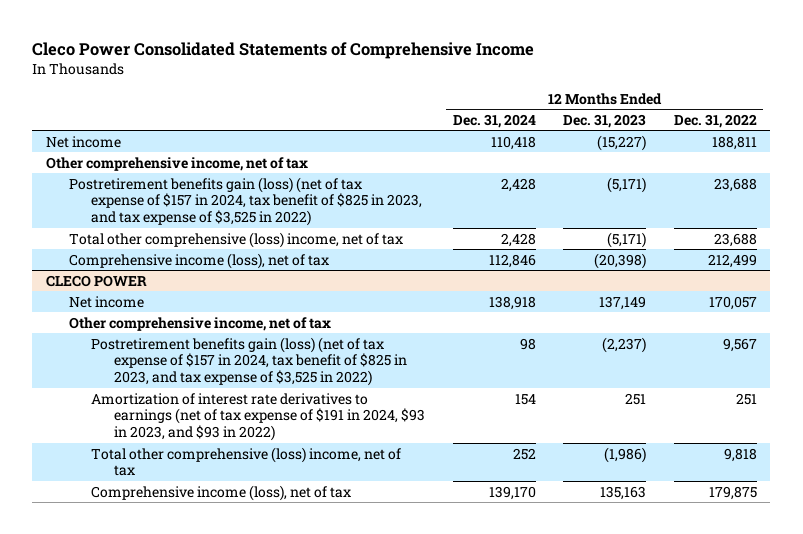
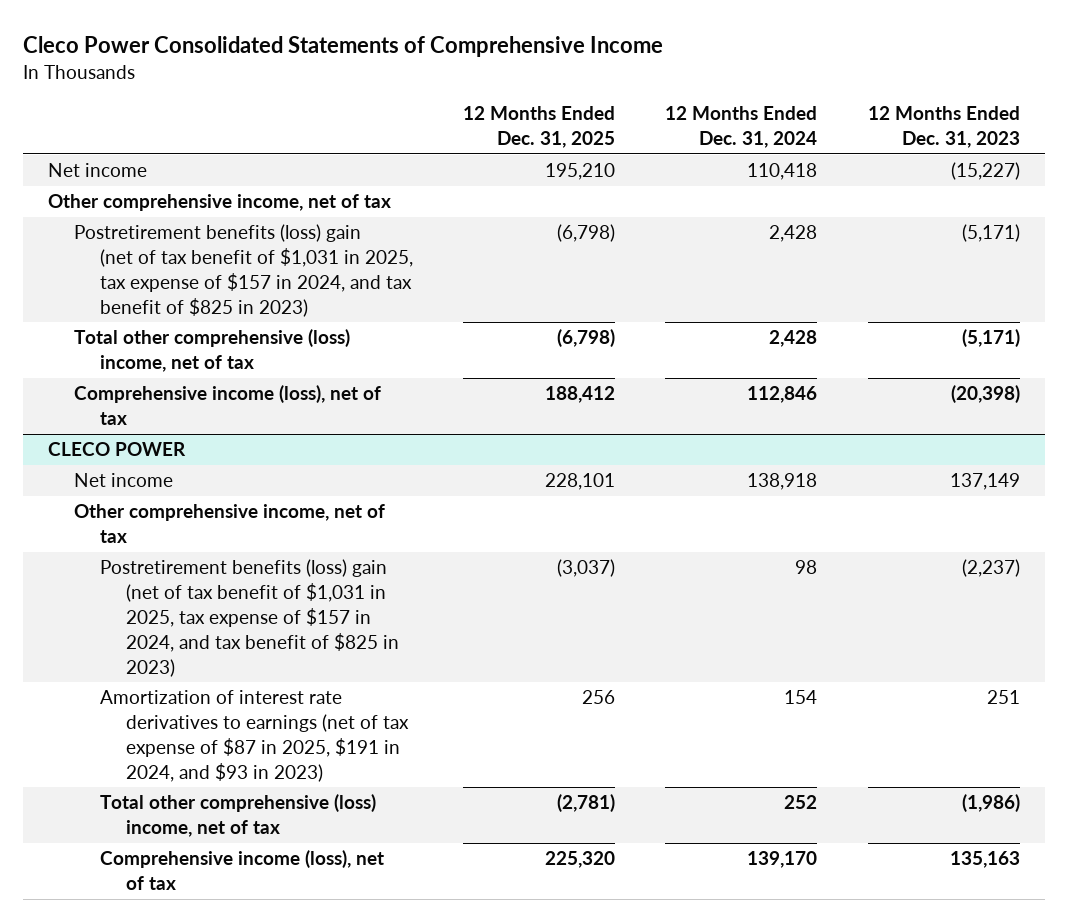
[673,113,757,128] Dec. 31, 2022 -> none
none -> [463,106,616,148] 12 Months Ended Dec. 31, 2025
[68,176,423,227] Postretirement benefits gain (loss) (net of tax expense of $157 in 2024, tax benefit of $825 in 2023, and tax expense of $3,525 in 2022) -> [74,224,414,317] Postretirement benefits (loss) gain (net of tax benefit of $1,031 in 2025, tax expense of $157 in 2024, and tax benefit of $825 in 2023)
[91,336,407,387] Postretirement benefits gain (loss) (net of tax expense of $157 in 2024, tax benefit of $825 in 2023, and tax expense of $3,525 in 2022) -> [100,559,400,677] Postretirement benefits (loss) gain (net of tax benefit of $1,031 in 2025, tax expense of $157 in 2024, and tax benefit of $825 in 2023)
[91,392,425,442] Amortization of interest rate derivatives to earnings (net of tax expense of $191 in 2024, $93 in 2023, and $93 in 2022) -> [100,690,410,782] Amortization of interest rate derivatives to earnings (net of tax expense of $87 in 2025, $191 in 2024, and $93 in 2023)

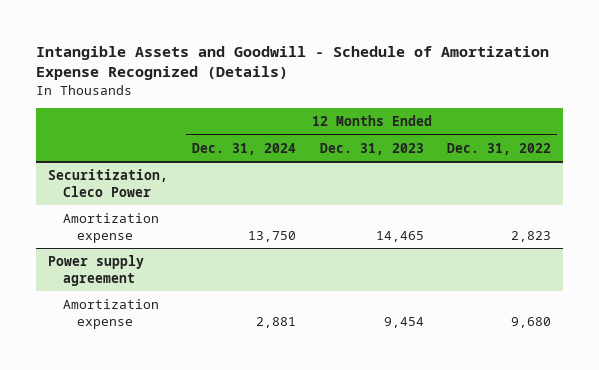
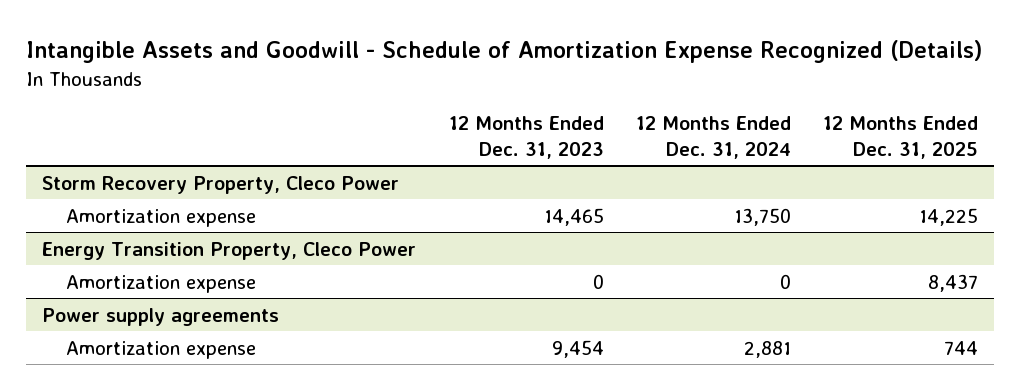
[447,142,552,155] Dec. 31, 2022 -> none
none -> [822,116,978,159] 12 Months Ended Dec. 31, 2025
[47,169,168,197] Securitization, Cleco Power -> none
none -> [42,175,400,194] Storm Recovery Property, Cleco Power
none -> [42,241,417,260] Energy Transition Property, Cleco Power
none -> [65,274,256,293] Amortization expense
[47,255,144,286] Power supply agreement -> [42,307,280,326] Power supply agreements

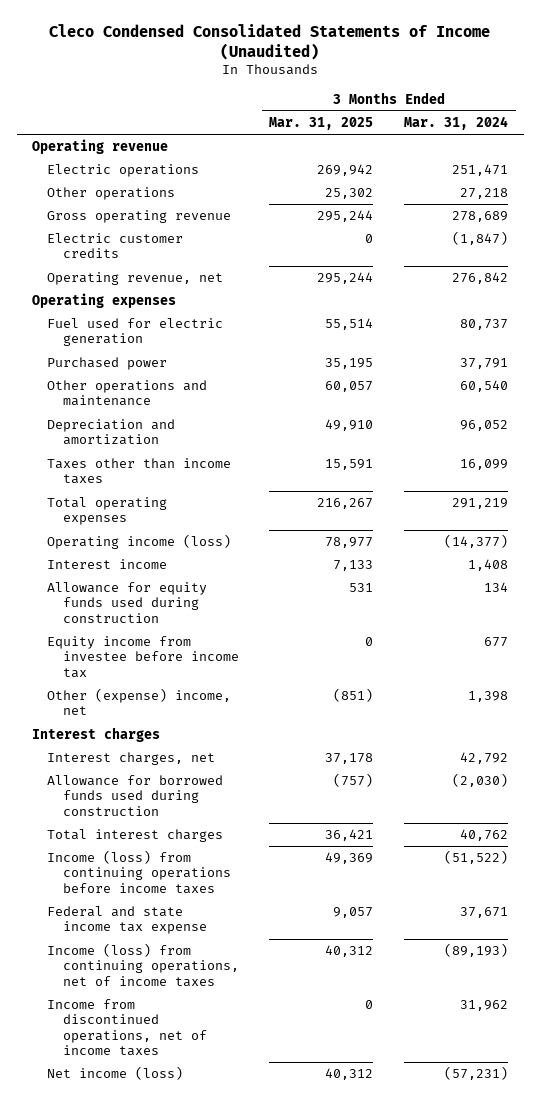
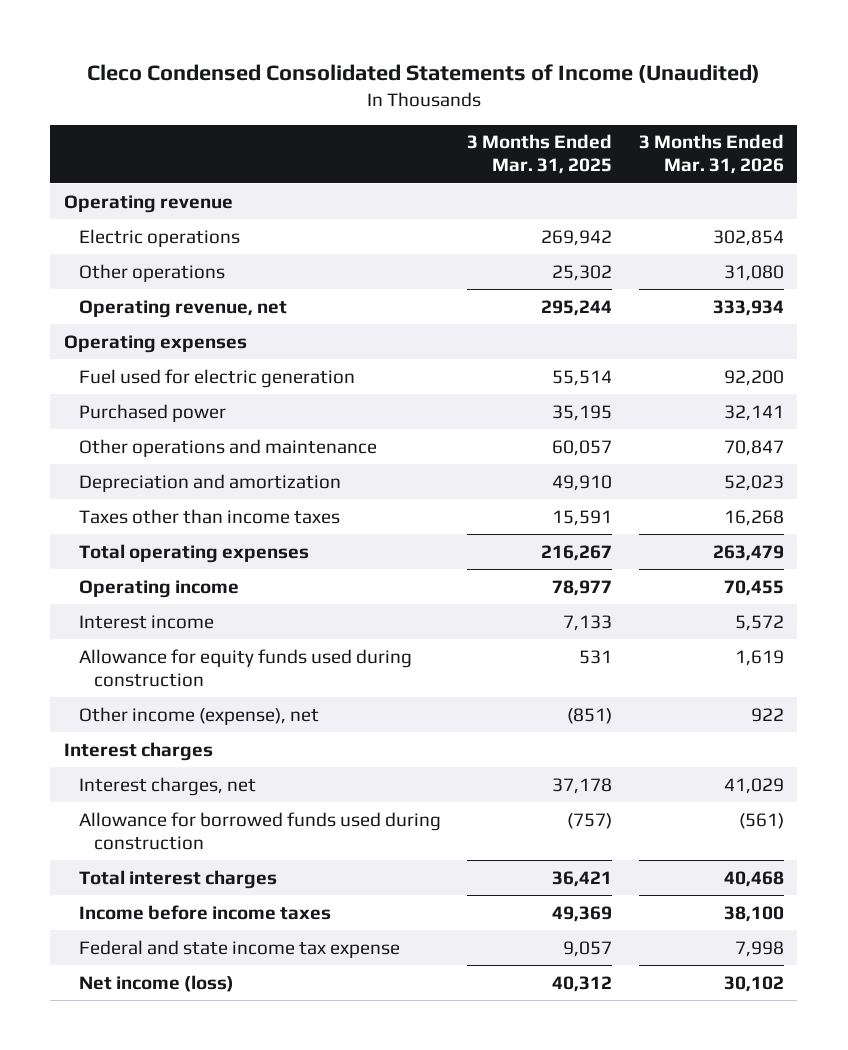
[404,116,509,131] Mar. 31, 2024 -> none
none -> [638,134,784,175] 3 Months Ended Mar. 31, 2026
[47,210,232,224] Gross operating revenue -> none
[47,233,184,259] Electric customer credits -> none
[47,534,232,550] Operating income (loss) -> [78,579,239,598] Operating income
[47,636,239,678] Equity income from investee before income tax -> none
[47,688,232,716] Other (expense) income, net -> [78,706,319,725] Other income (expense), net
[47,850,231,894] Income (loss) from continuing operations before income taxes -> [78,904,331,920] Income before income taxes
[47,943,239,987] Income (loss) from continuing operations, net of income taxes -> none
[47,999,207,1056] Income from discontinued operations, net of income taxes -> none

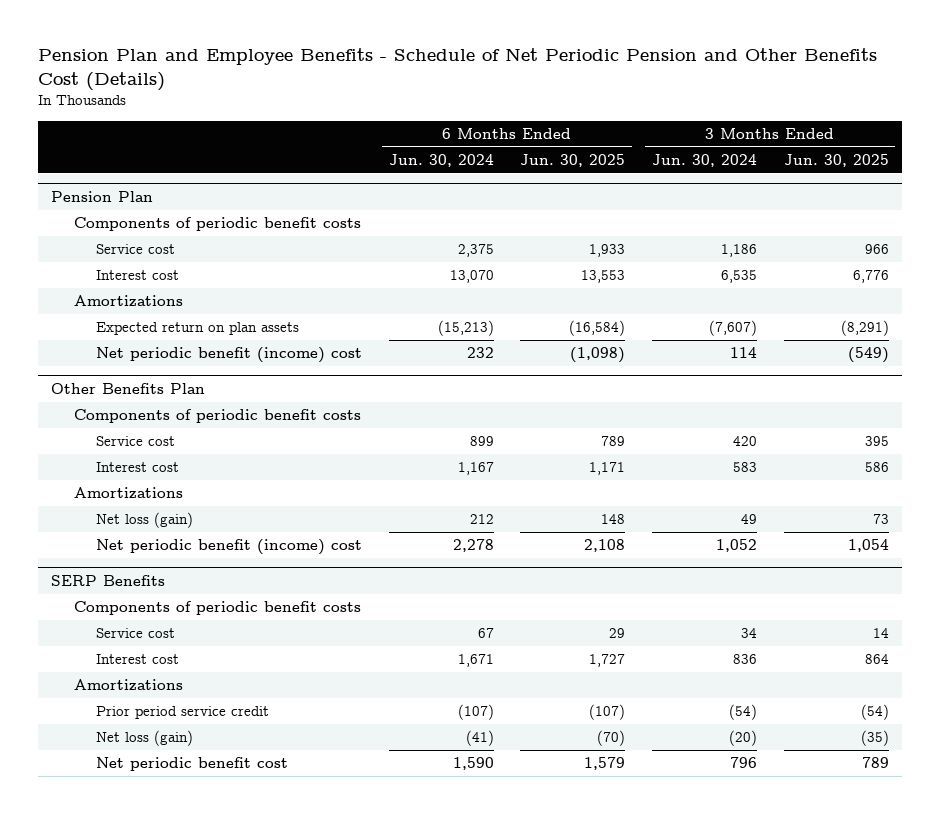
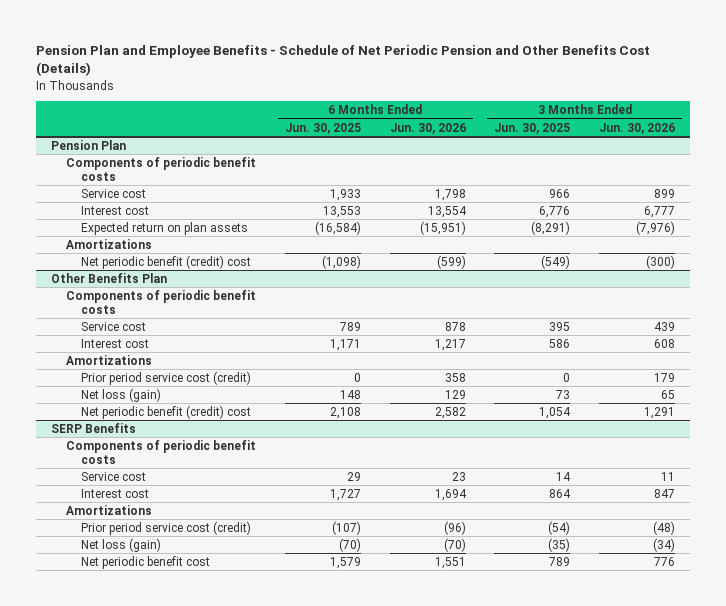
[388,154,494,168] Jun. 30, 2024 -> none
[652,154,758,168] Jun. 30, 2024 -> none
none -> [389,122,466,134] Jun. 30, 2026
none -> [599,122,676,134] Jun. 30, 2026
[73,295,183,308] Amortizations -> [65,238,152,249] Amortizations
[96,347,363,364] Net periodic benefit (income) cost -> [80,254,251,269] Net periodic benefit (credit) cost
none -> [80,370,251,385] Prior period service cost (credit)
[96,539,363,556] Net periodic benefit (income) cost -> [80,404,251,419] Net periodic benefit (credit) cost
[96,706,270,720] Prior period service credit -> [80,520,251,535] Prior period service cost (credit)

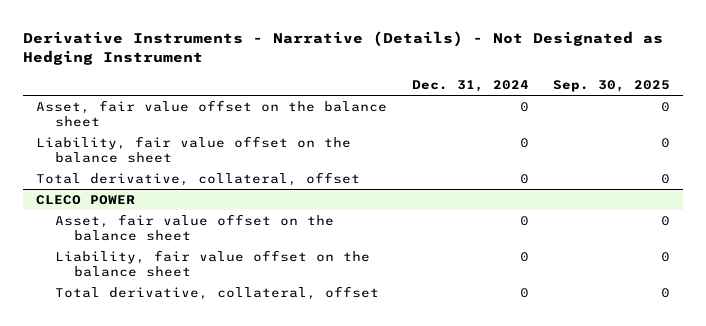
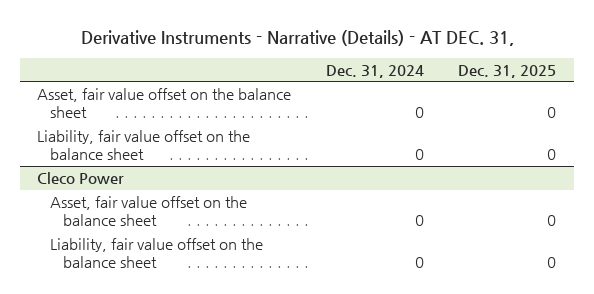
[23,30,664,65] Derivative Instruments - Narrative (Details) - Not Designated as Hedging Instrument -> [80,29,514,46] Derivative Instruments - Narrative (Details) - AT DEC. 31,
[553,79,671,92] Sep. 30, 2025 -> none
none -> [458,64,557,78] Dec. 31, 2025
[35,171,360,186] Total derivative, collateral, offset -> none
[35,194,135,205] CLECO POWER -> [37,172,125,185] Cleco Power
[54,285,379,300] Total derivative, collateral, offset -> none

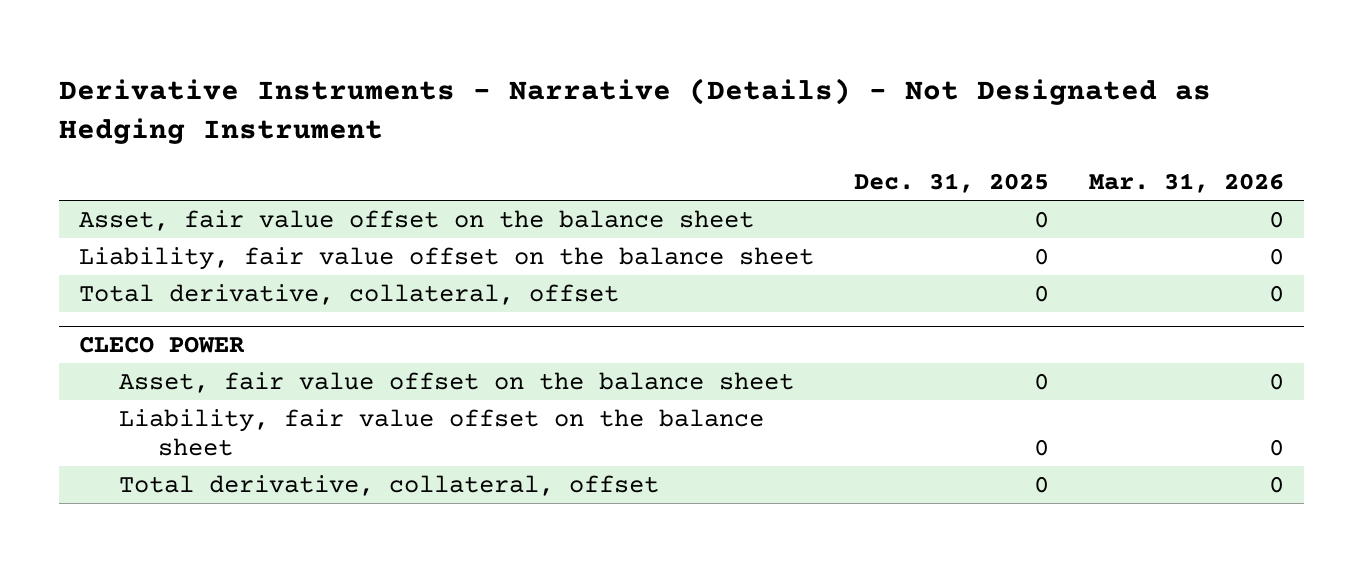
[80,29,514,46] Derivative Instruments - Narrative (Details) - AT DEC. 31, -> [59,77,1212,145] Derivative Instruments - Narrative (Details) - Not Designated as Hedging Instrument
[325,64,424,78] Dec. 31, 2024 -> none
none -> [1088,173,1284,194] Mar. 31, 2026
none -> [79,283,620,305] Total derivative, collateral, offset
[37,172,125,185] Cleco Power -> [79,336,246,354] CLECO POWER
none -> [118,474,659,496] Total derivative, collateral, offset

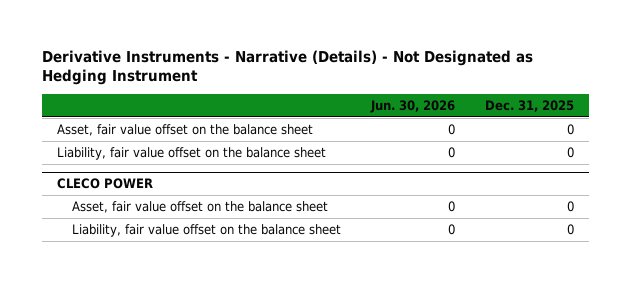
[1088,173,1284,194] Mar. 31, 2026 -> none
none -> [370,100,456,114] Jun. 30, 2026
[79,283,620,305] Total derivative, collateral, offset -> none
[118,474,659,496] Total derivative, collateral, offset -> none

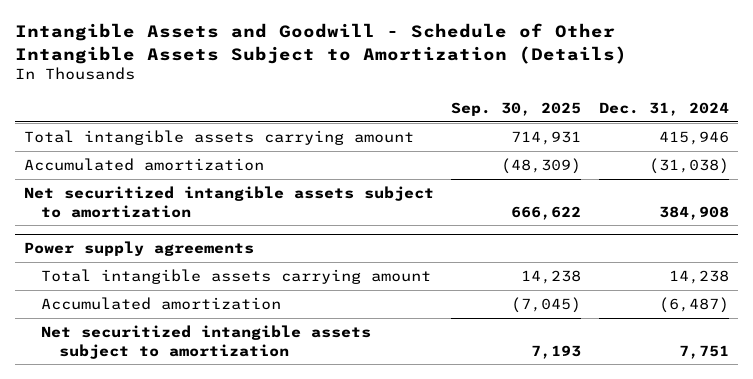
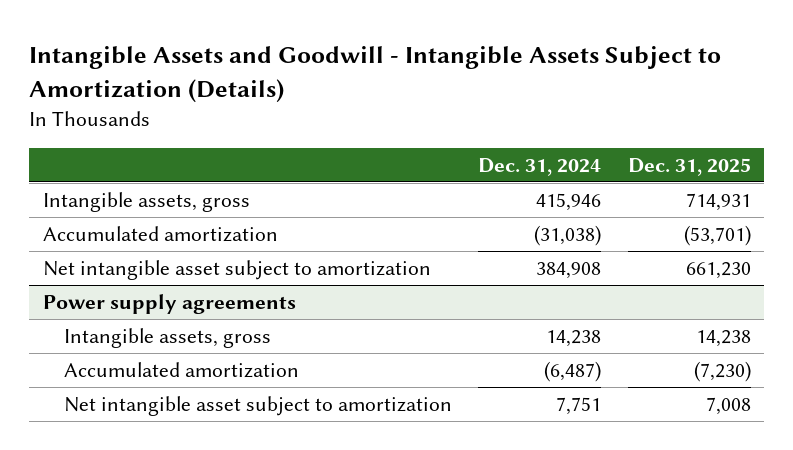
[14,23,627,64] Intangible Assets and Goodwill - Schedule of Other Intangible Assets Subject to Amortization (Details) -> [29,46,722,103] Intangible Assets and Goodwill - Intangible Assets Subject to Amortization (Details)
[451,101,582,116] Sep. 30, 2025 -> none
none -> [627,157,751,176] Dec. 31, 2025
[23,130,414,146] Total intangible assets carrying amount -> [42,191,250,212] Intangible assets, gross
[23,186,434,218] Net securitized intangible assets subject to amortization -> [42,259,431,280] Net intangible asset subject to amortization
[41,269,432,285] Total intangible assets carrying amount -> [64,327,272,348] Intangible assets, gross
[41,325,372,359] Net securitized intangible assets subject to amortization -> [64,395,453,416] Net intangible asset subject to amortization

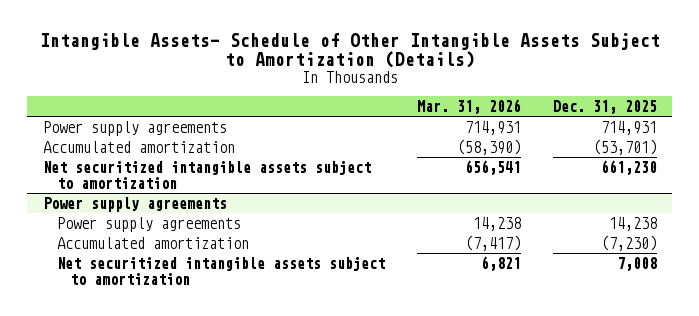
[29,46,722,103] Intangible Assets and Goodwill - Intangible Assets Subject to Amortization (Details) -> [39,32,660,69] Intangible Assets- Schedule of Other Intangible Assets Subject to Amortization (Details)
[478,157,602,176] Dec. 31, 2024 -> none
none -> [416,98,521,114] Mar. 31, 2026
[42,191,250,212] Intangible assets, gross -> [42,120,227,136] Power supply agreements
[42,259,431,280] Net intangible asset subject to amortization -> [42,159,371,190] Net securitized intangible assets subject to amortization
[64,327,272,348] Intangible assets, gross -> [56,216,241,232] Power supply agreements
[64,395,453,416] Net intangible asset subject to amortization -> [56,255,385,286] Net securitized intangible assets subject to amortization

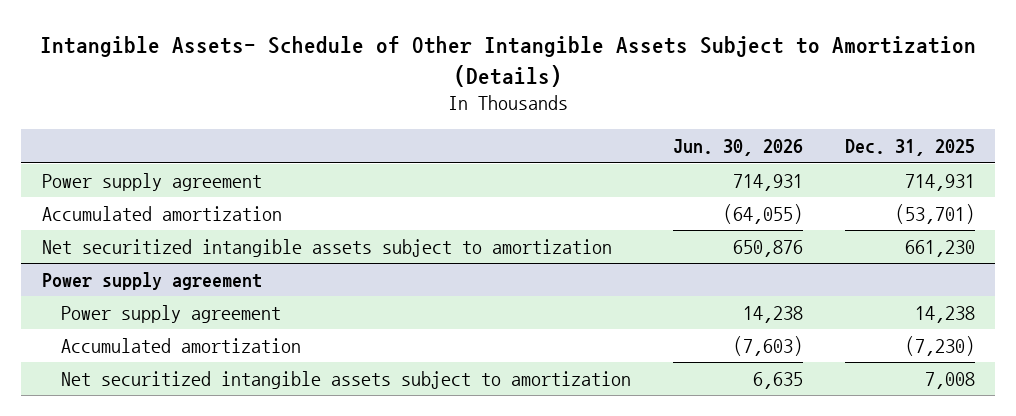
[416,98,521,114] Mar. 31, 2026 -> none
none -> [672,139,803,157] Jun. 30, 2026
[42,120,227,136] Power supply agreements -> [41,173,262,192] Power supply agreement
[42,196,227,212] Power supply agreements -> [41,272,262,291] Power supply agreement
[56,216,241,232] Power supply agreements -> [61,305,282,324] Power supply agreement

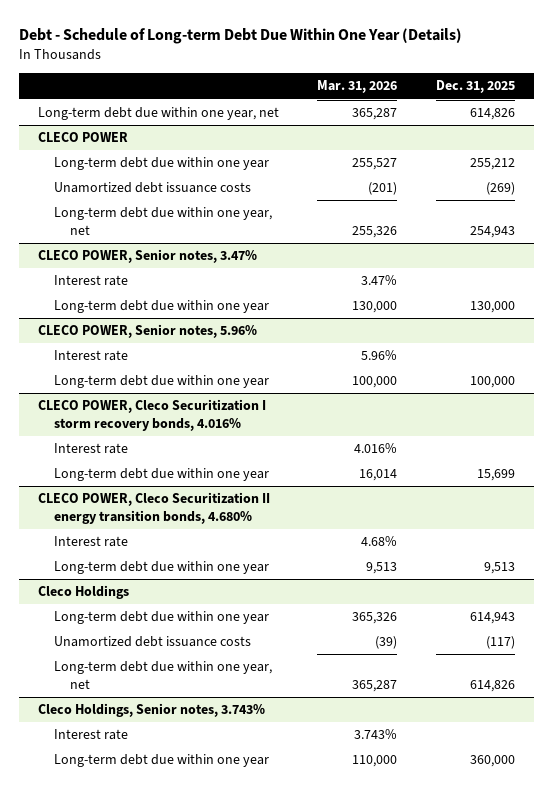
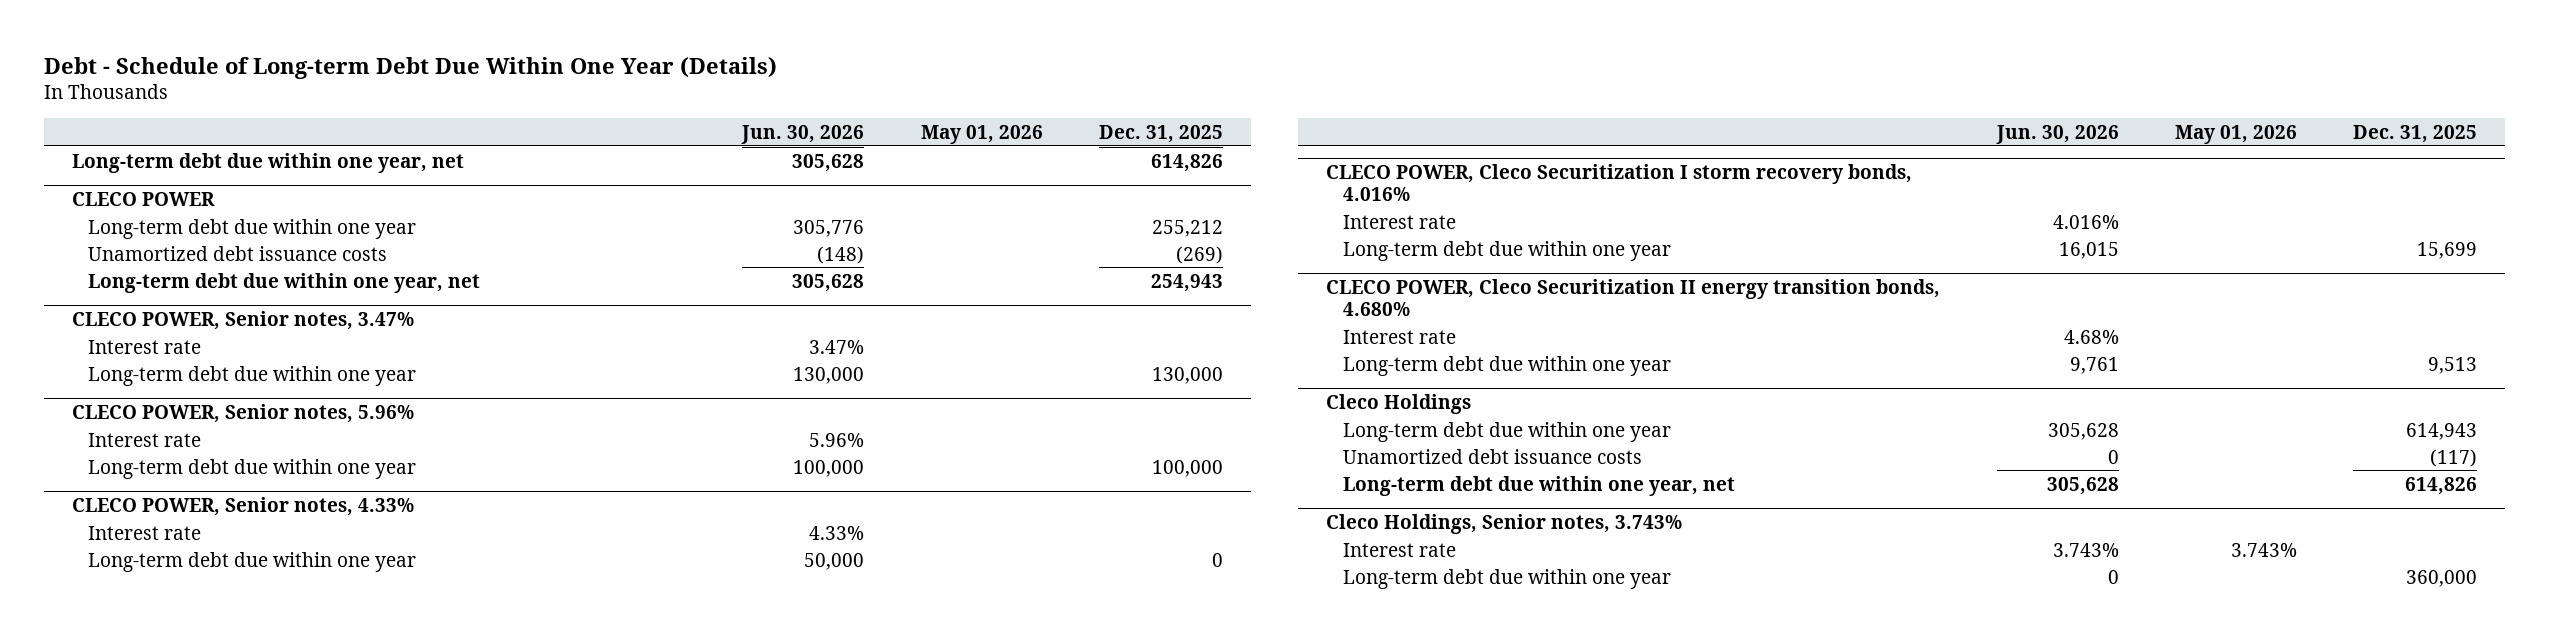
[317,80,398,94] Mar. 31, 2026 -> none
none -> [741,125,865,145] Jun. 30, 2026
none -> [920,125,1043,145] May 01, 2026
none -> [72,496,415,516] CLECO POWER, Senior notes, 4.33%
none -> [88,525,202,540] Interest rate
none -> [88,551,417,572] Long-term debt due within one year

